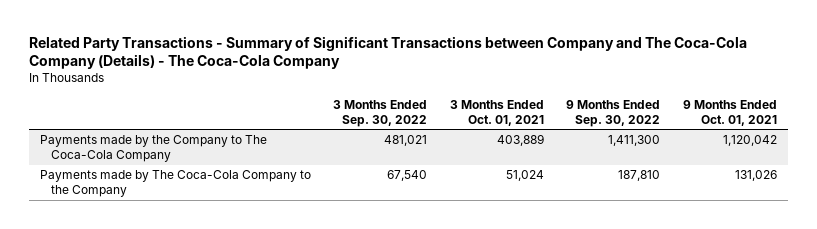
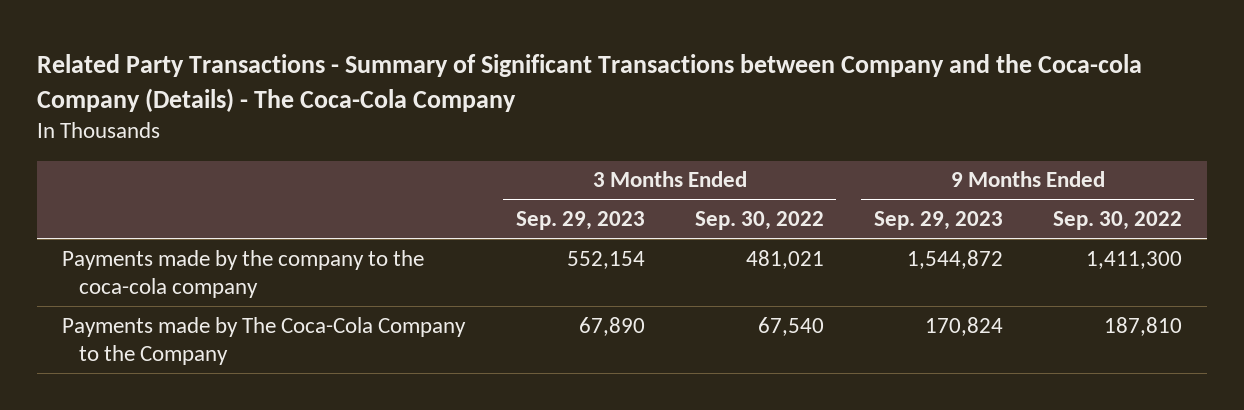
[28,35,747,70] Related Party Transactions - Summary of Significant Transactions between Company and The Coca-Cola Company (Details) - The Coca-Cola Company -> [37,53,1143,112] Related Party Transactions - Summary of Significant Transactions between Company and the Coca-cola Company (Details) - The Coca-Cola Company
[449,99,544,126] 3 Months Ended Oct. 01, 2021 -> none
[682,99,777,126] 9 Months Ended Oct. 01, 2021 -> none
none -> [515,211,645,231] Sep. 29, 2023
none -> [873,211,1003,231] Sep. 29, 2023
[40,135,268,163] Payments made by the Company to The Coca-Cola Company -> [62,249,425,298] Payments made by the company to the coca-cola company

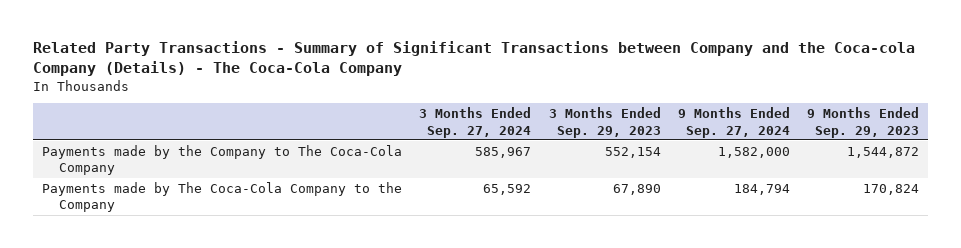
[694,211,824,231] Sep. 30, 2022 -> none
[1052,211,1182,231] Sep. 30, 2022 -> none
none -> [419,107,532,138] 3 Months Ended Sep. 27, 2024
none -> [677,107,790,138] 9 Months Ended Sep. 27, 2024
[62,249,425,298] Payments made by the company to the coca-cola company -> [41,144,402,176] Payments made by the Company to The Coca-Cola Company

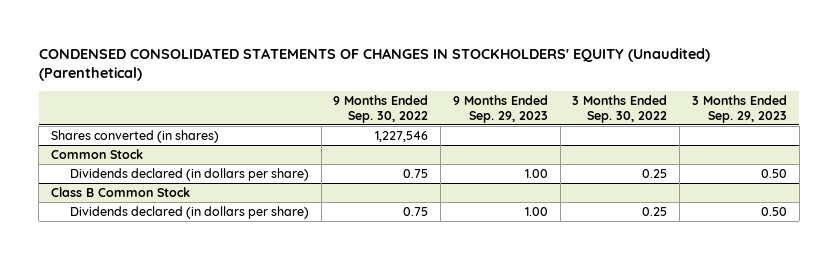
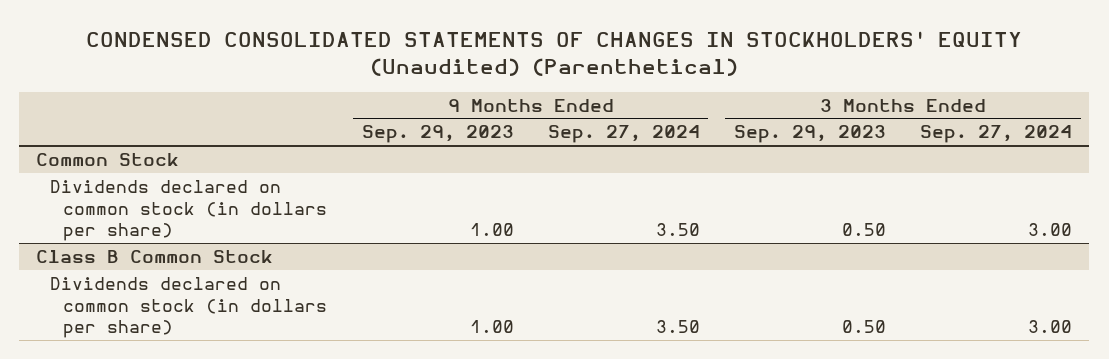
[333,94,429,124] 9 Months Ended Sep. 30, 2022 -> none
[572,94,668,124] 3 Months Ended Sep. 30, 2022 -> none
none -> [547,125,700,144] Sep. 27, 2024
none -> [920,125,1073,144] Sep. 27, 2024
[51,129,220,143] Shares converted (in shares) -> none
[69,167,309,181] Dividends declared (in dollars per share) -> [49,180,328,242] Dividends declared on common stock (in dollars per share)
[69,205,309,219] Dividends declared (in dollars per share) -> [49,277,328,339] Dividends declared on common stock (in dollars per share)

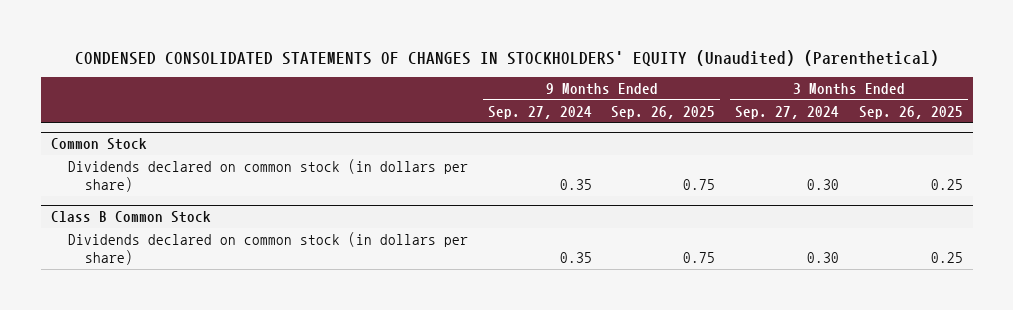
[361,125,514,144] Sep. 29, 2023 -> none
[734,125,887,144] Sep. 29, 2023 -> none
none -> [611,105,716,119] Sep. 26, 2025
none -> [858,105,963,119] Sep. 26, 2025
[655,223,700,237] 3.50 -> [559,179,592,191] 0.35
[1028,223,1073,237] 3.00 -> [807,179,840,191] 0.30
[655,320,700,334] 3.50 -> [559,252,592,264] 0.35
[1028,320,1073,334] 3.00 -> [807,252,840,264] 0.30

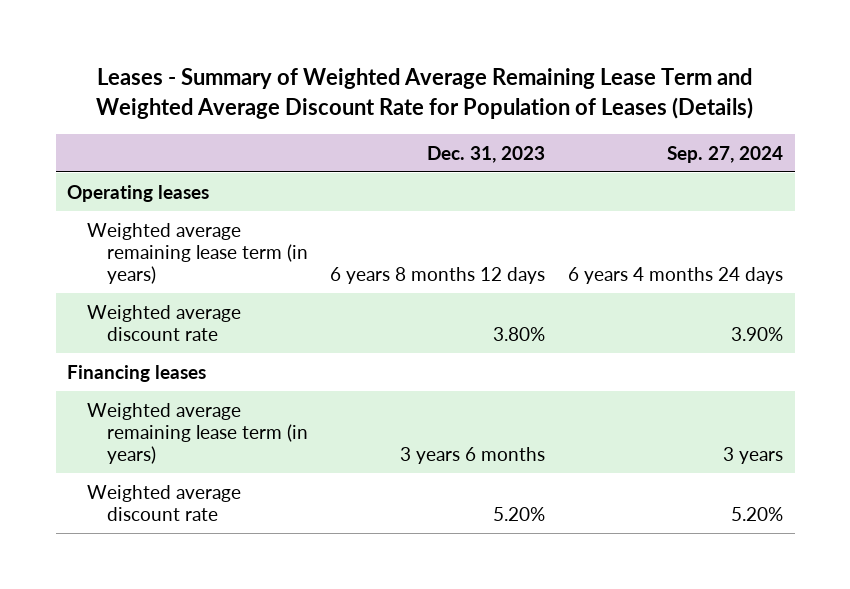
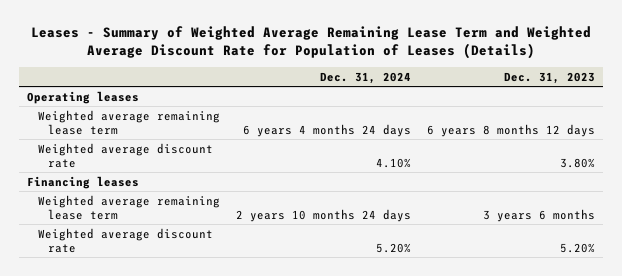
[667,145,784,163] Sep. 27, 2024 -> none
none -> [319,71,411,84] Dec. 31, 2024
[86,222,308,285] Weighted average remaining lease term (in years) -> [37,109,220,135] Weighted average remaining lease term
[86,402,308,465] Weighted average remaining lease term (in years) -> [37,194,220,220] Weighted average remaining lease term

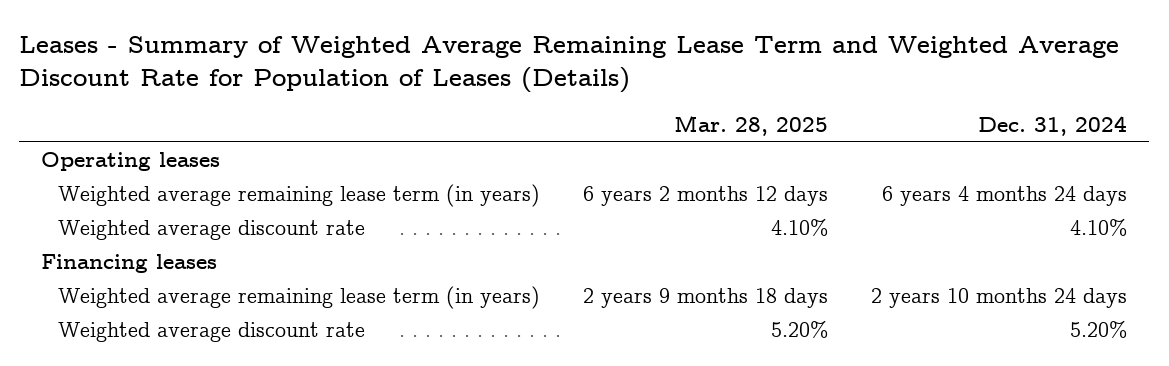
[504,71,596,84] Dec. 31, 2023 -> none
none -> [674,115,829,137] Mar. 28, 2025
[37,109,220,135] Weighted average remaining lease term -> [57,184,540,208] Weighted average remaining lease term (in years)
[37,194,220,220] Weighted average remaining lease term -> [57,286,540,310] Weighted average remaining lease term (in years)

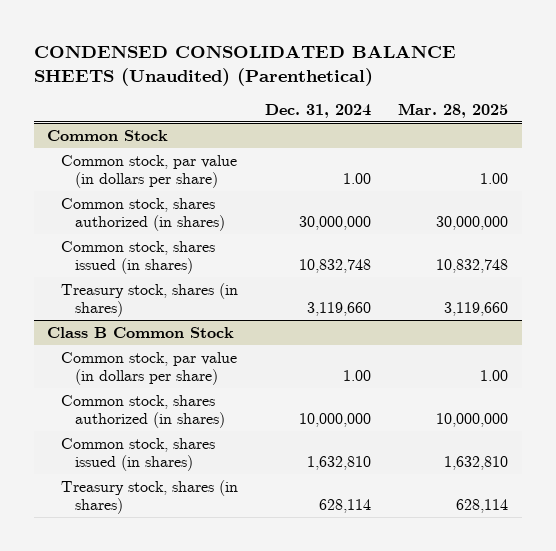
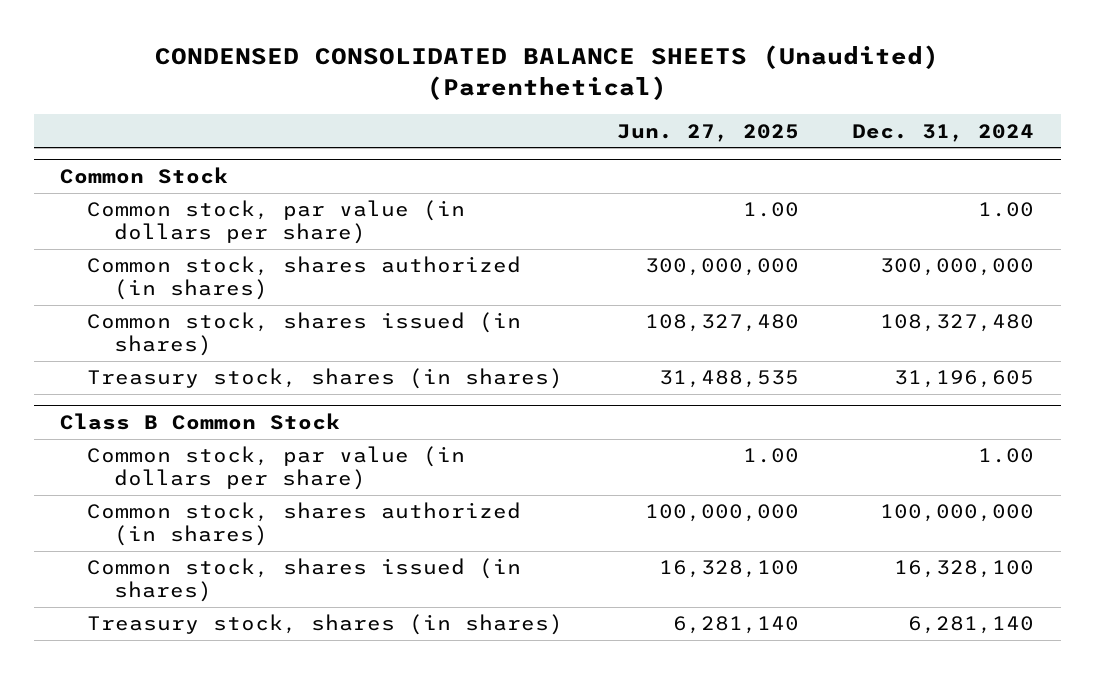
[398,102,509,118] Mar. 28, 2025 -> none
none -> [616,123,799,142] Jun. 27, 2025
[299,216,372,231] 30,000,000 -> [880,258,1035,277] 300,000,000
[299,259,372,274] 10,832,748 -> [880,314,1035,333] 108,327,480
[307,302,372,317] 3,119,660 -> [894,370,1035,389] 31,196,605
[299,413,372,428] 10,000,000 -> [880,504,1035,523] 100,000,000
[307,456,372,471] 1,632,810 -> [894,560,1035,579] 16,328,100
[319,499,372,514] 628,114 -> [908,616,1035,635] 6,281,140

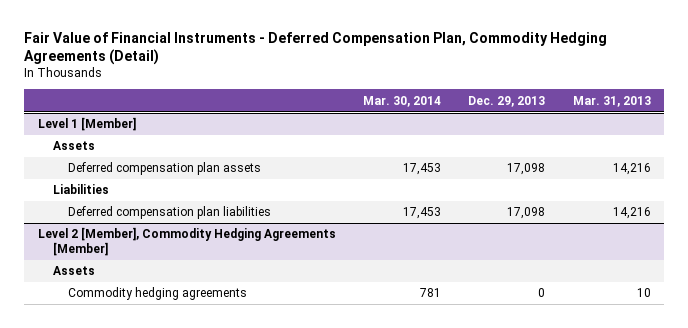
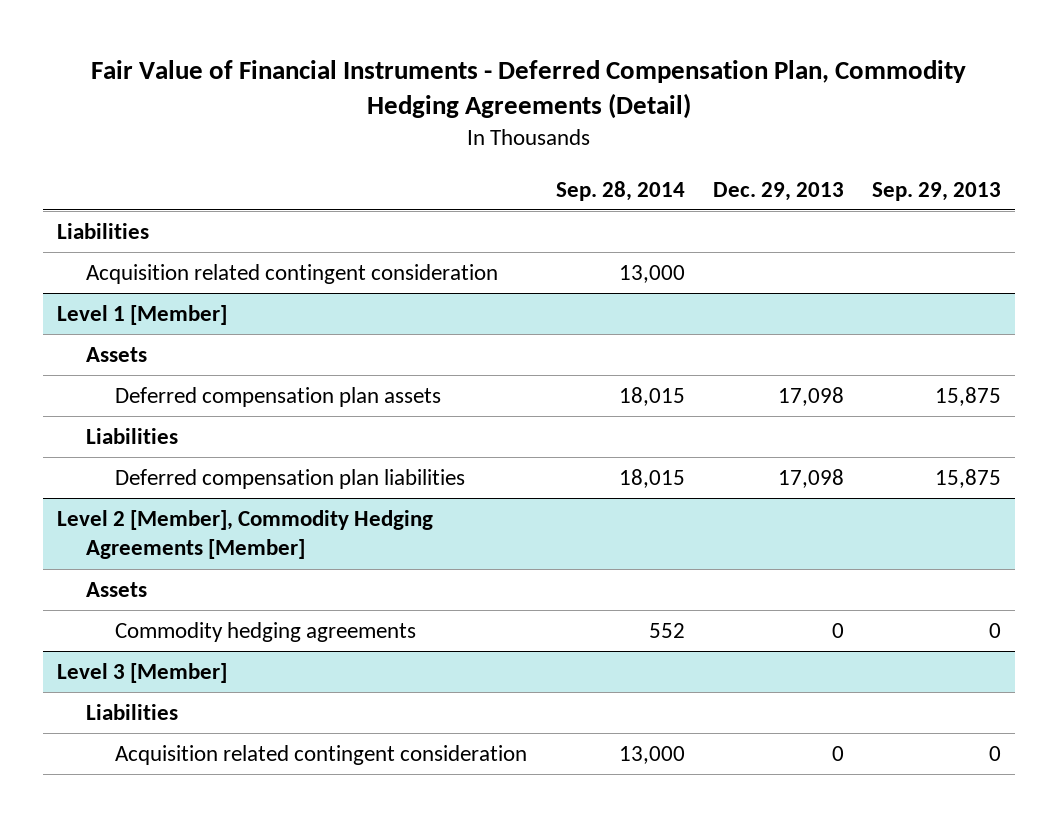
[363,95,442,107] Mar. 30, 2014 -> none
[572,95,651,107] Mar. 31, 2013 -> none
none -> [555,180,685,201] Sep. 28, 2014
none -> [871,181,1001,201] Sep. 29, 2013
none -> [57,223,150,240] Liabilities
none -> [86,264,499,285] Acquisition related contingent consideration
none -> [57,663,228,684] Level 3 [Member]
none -> [86,704,179,721] Liabilities
none -> [115,745,528,766] Acquisition related contingent consideration

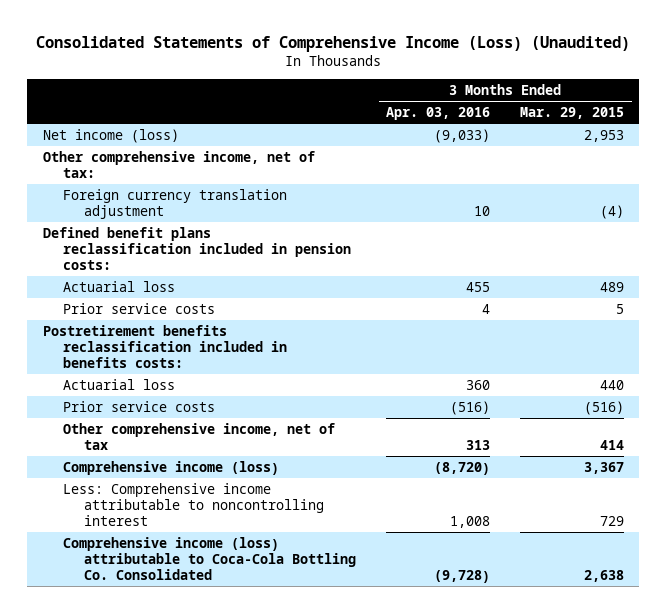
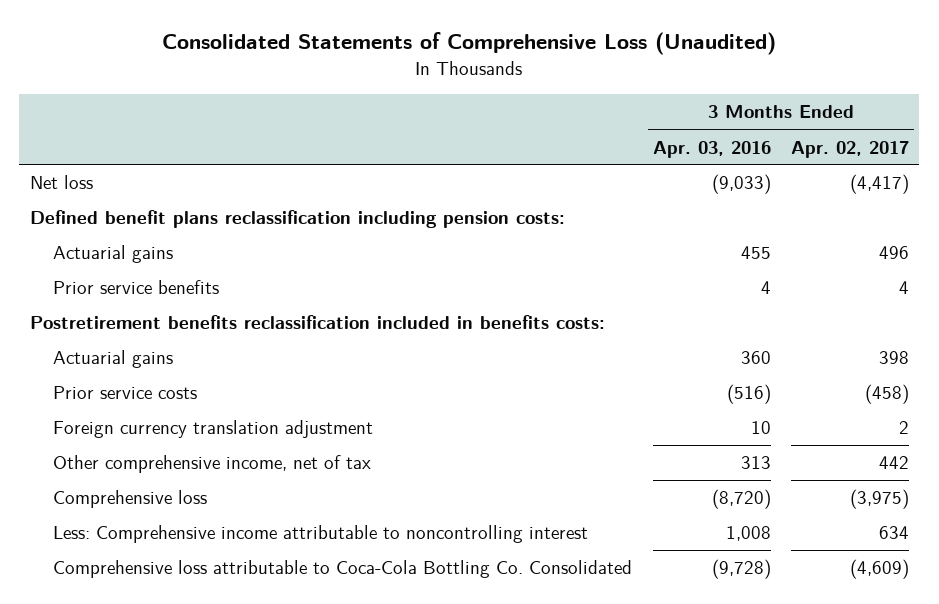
[36,36,631,53] Consolidated Statements of Comprehensive Income (Loss) (Unaudited) -> [162,32,777,56] Consolidated Statements of Comprehensive Loss (Unaudited)
[520,107,625,120] Mar. 29, 2015 -> none
none -> [791,140,910,158] Apr. 02, 2017
[42,150,315,178] Other comprehensive income, net of tax: -> none
[42,128,179,143] Net income (loss) -> [29,175,93,190] Net loss
[42,226,352,271] Defined benefit plans reclassification included in pension costs: -> [29,210,565,229] Defined benefit plans reclassification including pension costs:
[63,280,176,292] Actuarial loss -> [53,245,174,264] Actuarial gains
[63,302,216,314] Prior service costs -> [53,280,220,295] Prior service benefits
[63,378,176,390] Actuarial loss -> [53,350,174,369] Actuarial gains
[63,188,288,219] Foreign currency translation adjustment -> [53,420,374,439] Foreign currency translation adjustment
[63,460,280,475] Comprehensive income (loss) -> [53,490,208,509] Comprehensive loss
[63,536,356,581] Comprehensive income (loss) attributable to Coca-Cola Bottling Co. Consolidated -> [53,560,633,579] Comprehensive loss attributable to Coca-Cola Bottling Co. Consolidated

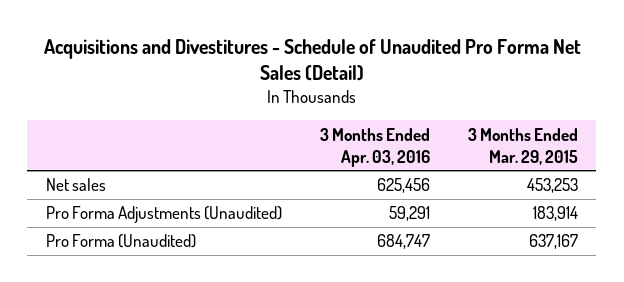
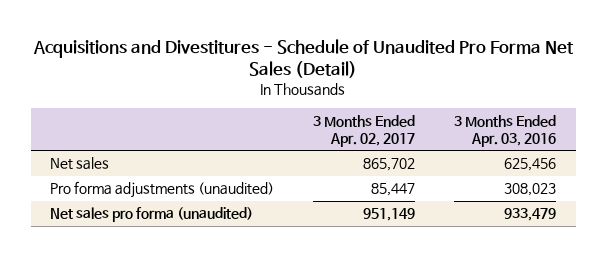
[467,127,578,165] 3 Months Ended Mar. 29, 2015 -> none
none -> [313,114,416,148] 3 Months Ended Apr. 02, 2017
[46,206,283,224] Pro Forma Adjustments (Unaudited) -> [50,181,275,199] Pro forma adjustments (unaudited)
[388,206,430,222] 59,291 -> [504,183,557,197] 308,023
[46,234,197,249] Pro Forma (Unaudited) -> [50,207,254,223] Net sales pro forma (unaudited)
[376,234,430,250] 684,747 -> [504,208,557,222] 933,479

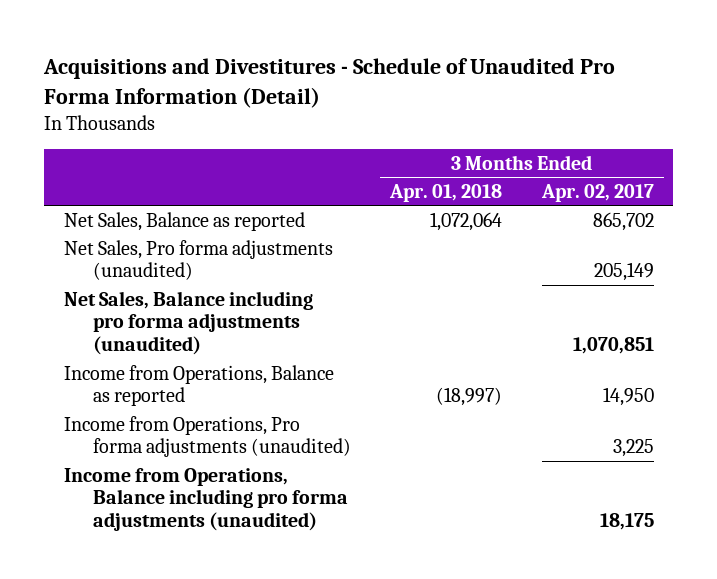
[33,38,575,78] Acquisitions and Divestitures - Schedule of Unaudited Pro Forma Net Sales (Detail) -> [42,57,615,108] Acquisitions and Divestitures - Schedule of Unaudited Pro Forma Information (Detail)
[454,114,557,148] 3 Months Ended Apr. 03, 2016 -> none
none -> [389,183,503,202] Apr. 01, 2018
[50,157,110,171] Net sales -> [63,211,305,231] Net Sales, Balance as reported
[50,181,275,199] Pro forma adjustments (unaudited) -> [63,239,333,281] Net Sales, Pro forma adjustments (unaudited)
[371,183,416,197] 85,447 -> [593,262,654,282] 205,149
[50,207,254,223] Net sales pro forma (unaudited) -> [63,290,313,356] Net Sales, Balance including pro forma adjustments (unaudited)
[363,208,416,222] 951,149 -> [572,337,654,355] 1,070,851
none -> [63,364,334,407] Income from Operations, Balance as reported
none -> [63,415,351,458] Income from Operations, Pro forma adjustments (unaudited)
none -> [63,467,348,532] Income from Operations, Balance including pro forma adjustments (unaudited)

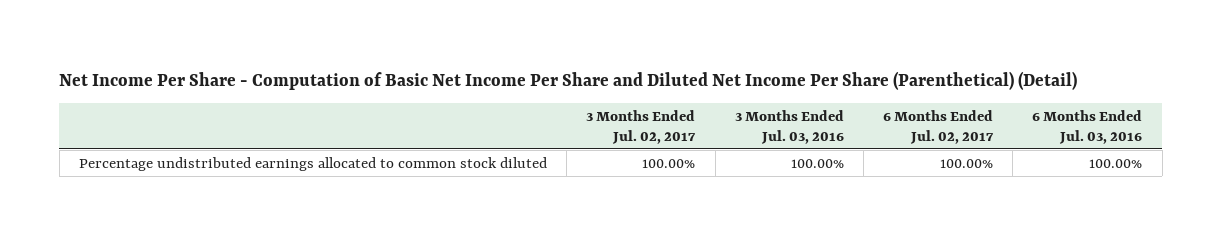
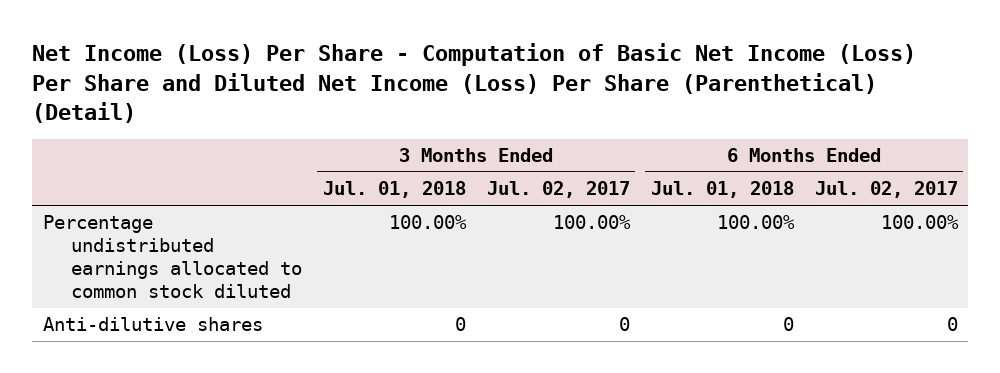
[59,70,1078,90] Net Income Per Share - Computation of Basic Net Income Per Share and Diluted Net Income Per Share (Parenthetical) (Detail) -> [32,43,917,123] Net Income (Loss) Per Share - Computation of Basic Net Income (Loss) Per Share and Diluted Net Income (Loss) Per Share (Parenthetical) (Detail)
[734,109,844,144] 3 Months Ended Jul. 03, 2016 -> none
[1032,109,1143,144] 6 Months Ended Jul. 03, 2016 -> none
none -> [322,181,466,199] Jul. 01, 2018
none -> [650,181,794,199] Jul. 01, 2018
none -> [42,317,263,332] Anti-dilutive shares

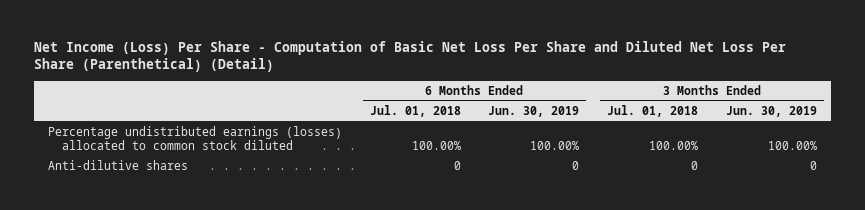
[32,43,917,123] Net Income (Loss) Per Share - Computation of Basic Net Income (Loss) Per Share and Diluted Net Income (Loss) Per Share (Parenthetical) (Detail) -> [33,40,786,73] Net Income (Loss) Per Share - Computation of Basic Net Loss Per Share and Diluted Net Loss Per Share (Parenthetical) (Detail)
[486,181,630,199] Jul. 02, 2017 -> none
[814,181,958,199] Jul. 02, 2017 -> none
none -> [488,105,580,117] Jun. 30, 2019
none -> [725,105,817,117] Jun. 30, 2019
[42,215,302,299] Percentage undistributed earnings allocated to common stock diluted -> [47,126,342,151] Percentage undistributed earnings (losses) allocated to common stock diluted

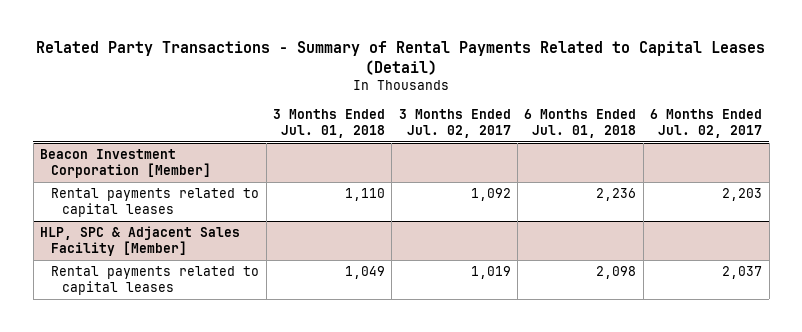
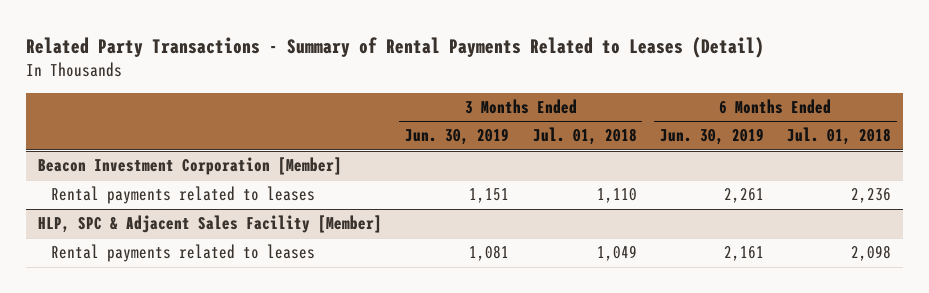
[36,41,766,76] Related Party Transactions - Summary of Rental Payments Related to Capital Leases (Detail) -> [26,36,765,58] Related Party Transactions - Summary of Rental Payments Related to Leases (Detail)
[398,108,511,139] 3 Months Ended Jul. 02, 2017 -> none
[650,108,763,139] 6 Months Ended Jul. 02, 2017 -> none
none -> [405,128,510,146] Jun. 30, 2019
none -> [659,128,764,146] Jun. 30, 2019
[51,187,260,218] Rental payments related to capital leases -> [51,186,316,205] Rental payments related to leases
[51,265,260,296] Rental payments related to capital leases -> [51,244,316,263] Rental payments related to leases

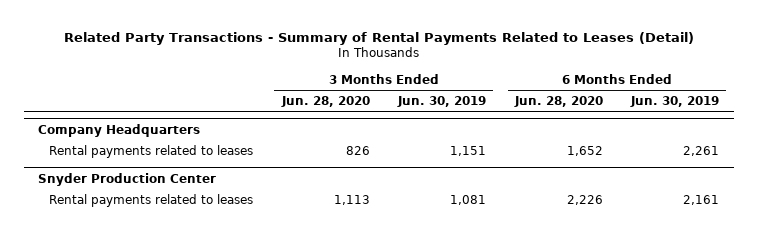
[532,127,637,146] Jul. 01, 2018 -> none
[787,127,892,146] Jul. 01, 2018 -> none
none -> [280,95,370,107] Jun. 28, 2020
none -> [513,95,603,107] Jun. 28, 2020
[38,157,343,176] Beacon Investment Corporation [Member] -> [38,123,201,137] Company Headquarters
[38,215,383,234] HLP, SPC & Adjacent Sales Facility [Member] -> [38,172,217,186] Snyder Production Center

